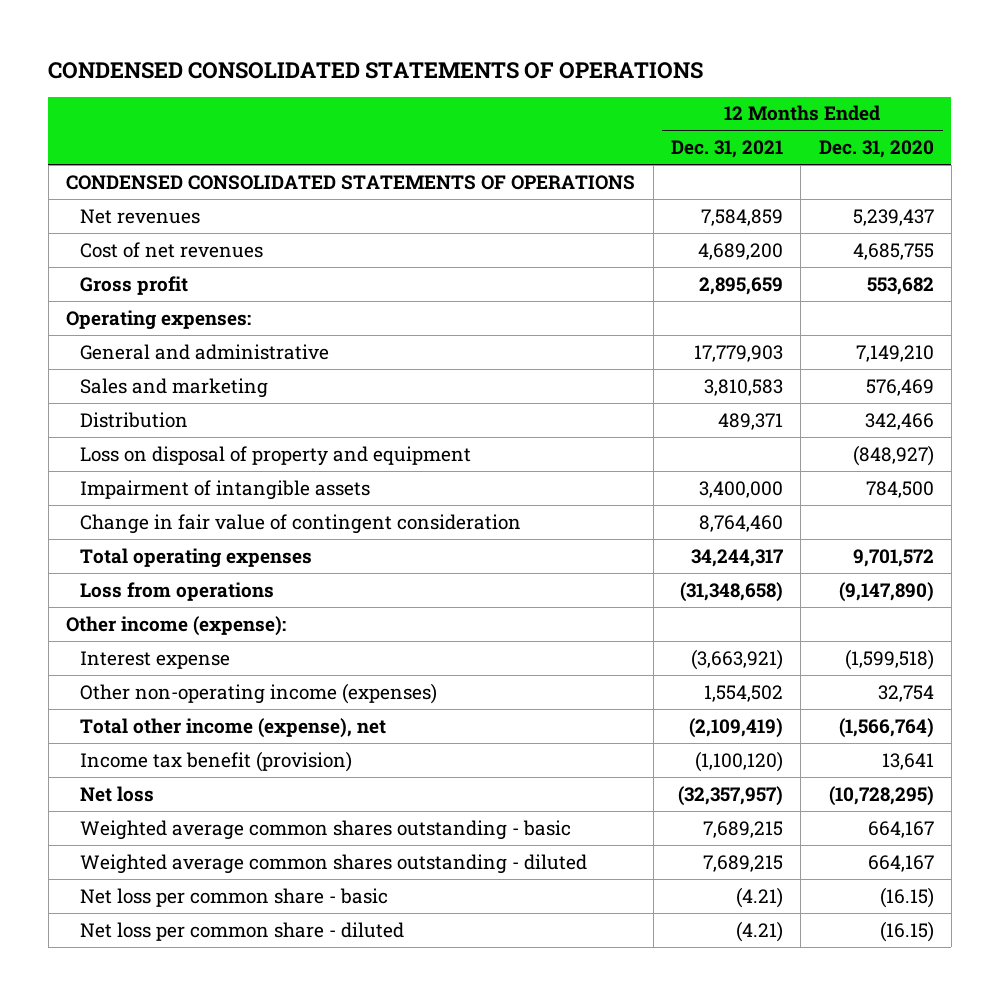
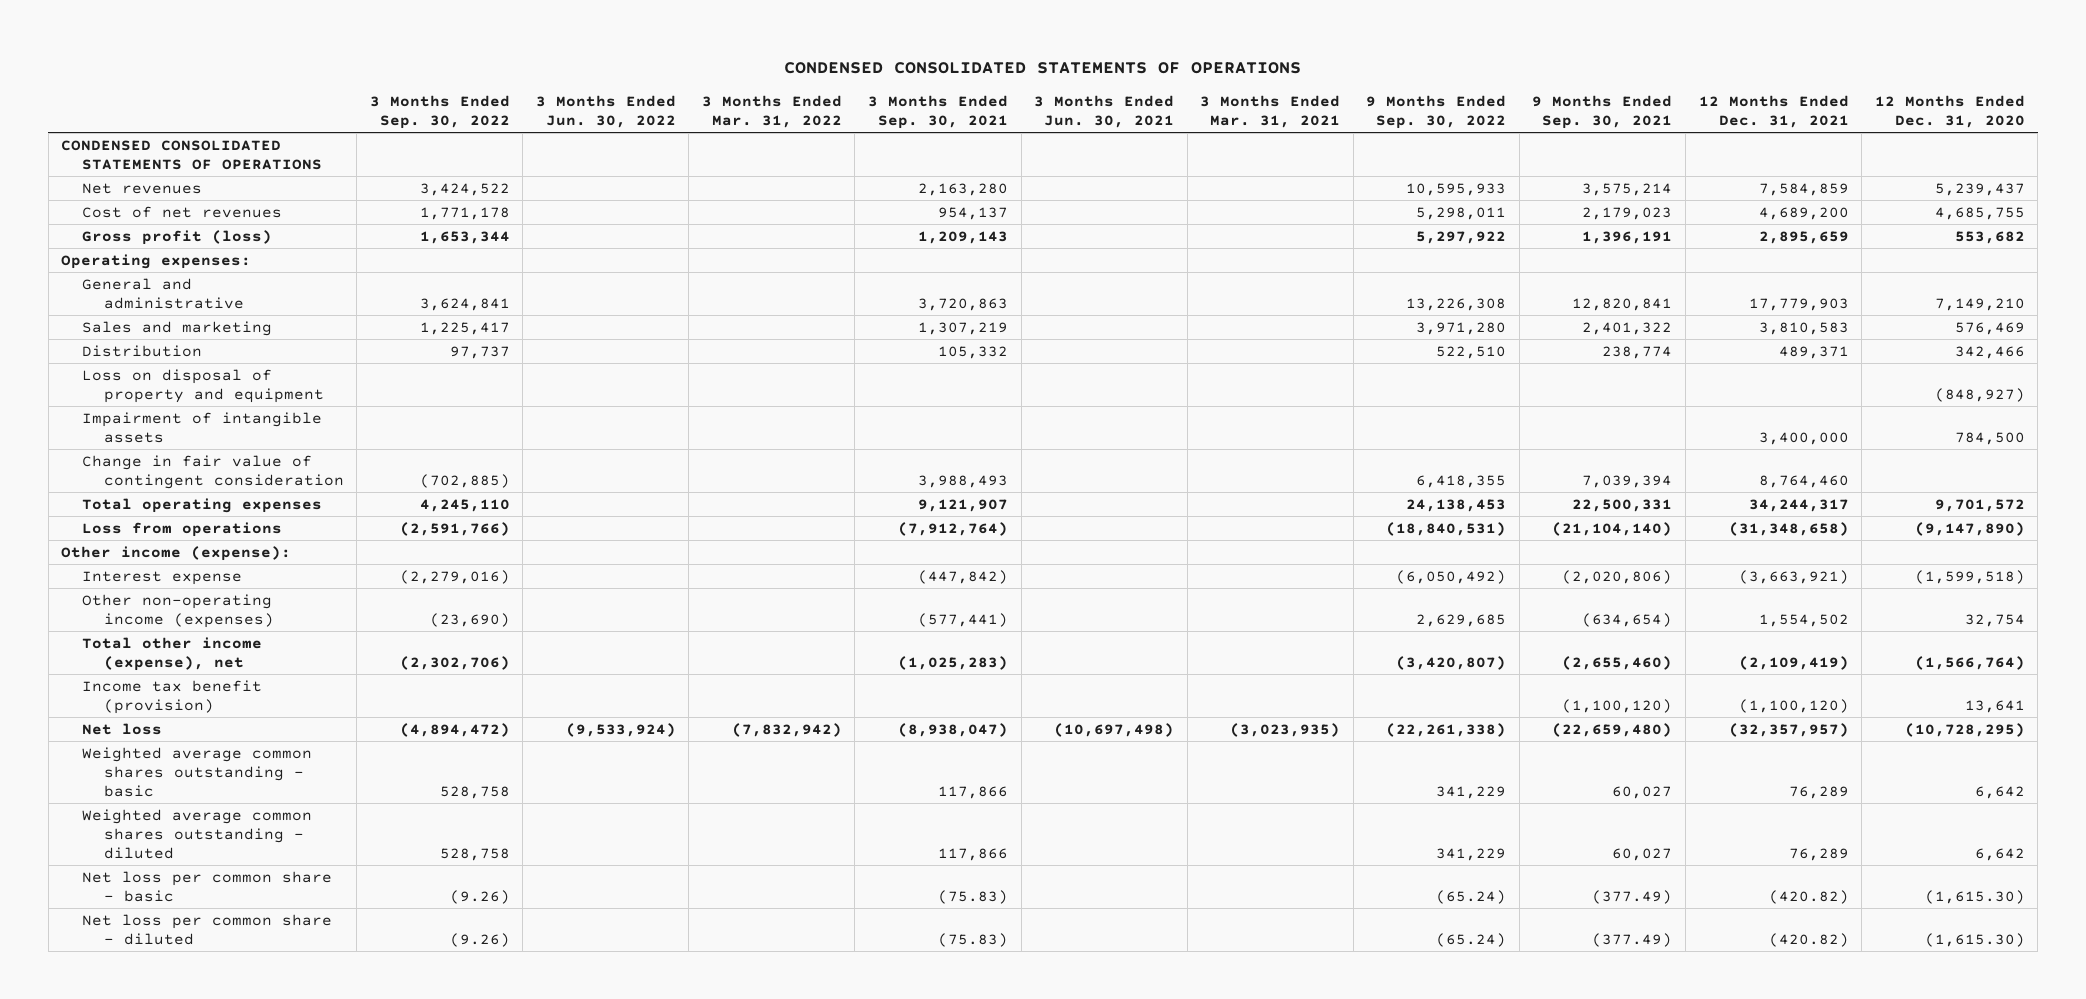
none -> [369,94,510,129] 3 Months Ended Sep. 30, 2022
none -> [535,94,676,128] 3 Months Ended Jun. 30, 2022
none -> [701,94,842,128] 3 Months Ended Mar. 31, 2022
none -> [867,94,1008,129] 3 Months Ended Sep. 30, 2021
none -> [1034,94,1175,128] 3 Months Ended Jun. 30, 2021
none -> [1200,94,1341,128] 3 Months Ended Mar. 31, 2021
none -> [1366,94,1507,129] 9 Months Ended Sep. 30, 2022
none -> [1532,94,1673,129] 9 Months Ended Sep. 30, 2021
[80,275,189,295] Gross profit -> [82,229,273,245] Gross profit (loss)
[702,820,783,838] 7,689,215 -> [1788,786,1849,800] 76,289
[867,820,934,838] 664,167 -> [1974,786,2025,800] 6,642
[702,854,783,872] 7,689,215 -> [1788,848,1849,862] 76,289
[867,854,934,872] 664,167 -> [1974,848,2025,862] 6,642
[735,886,783,908] (4.21) -> [1768,889,1849,904] (420.82)
[879,886,934,908] (16.15) -> [1924,889,2025,904] (1,615.30)
[735,920,783,942] (4.21) -> [1768,932,1849,947] (420.82)
[879,920,934,942] (16.15) -> [1924,932,2025,947] (1,615.30)

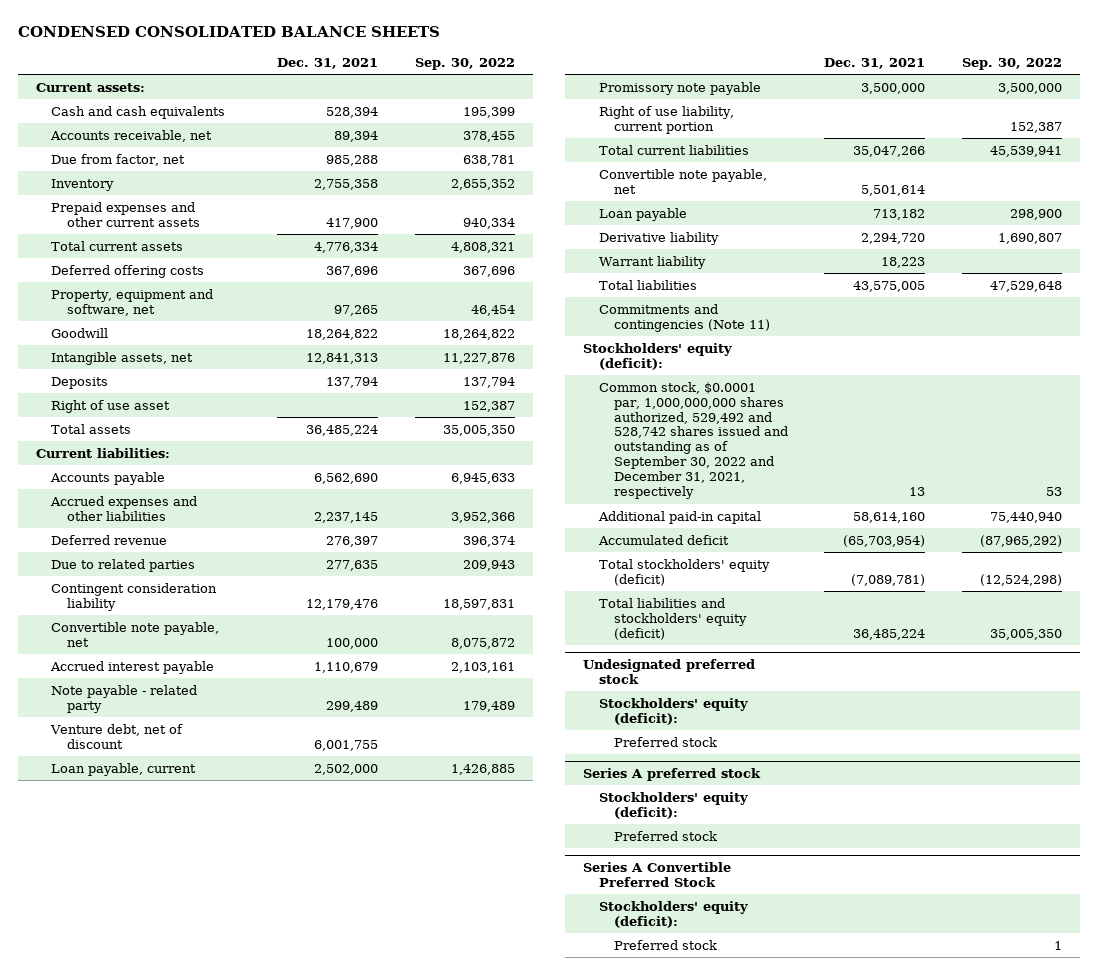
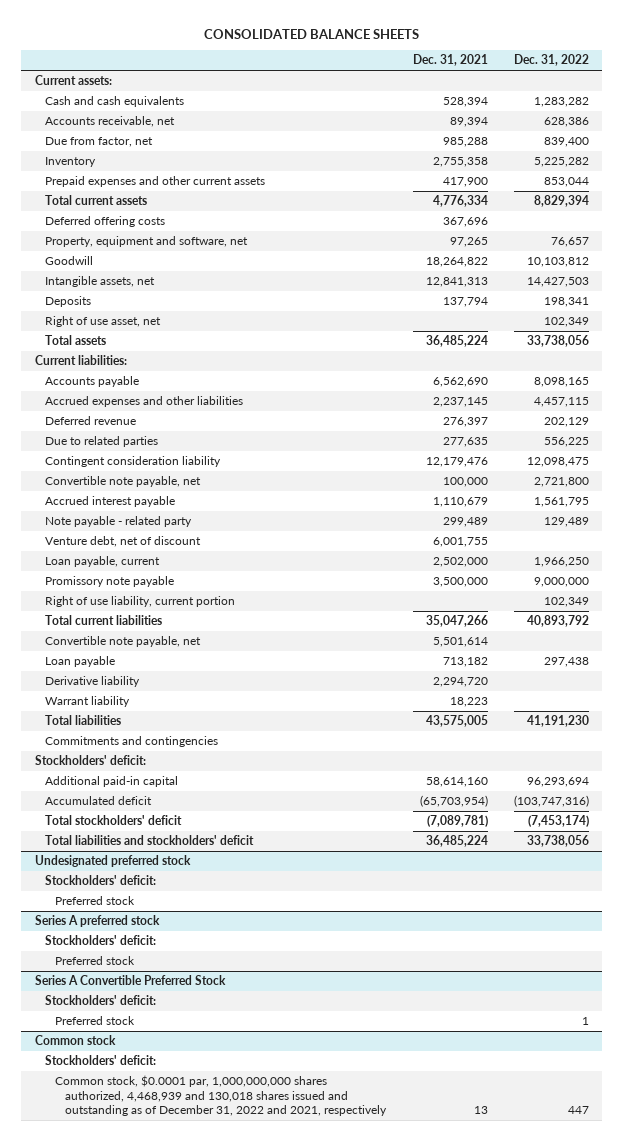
[17,26,440,38] CONDENSED CONSOLIDATED BALANCE SHEETS -> [203,28,419,39] CONSOLIDATED BALANCE SHEETS
[414,57,515,70] Sep. 30, 2022 -> none
none -> [514,54,590,67] Dec. 31, 2022
[51,399,171,413] Right of use asset -> [44,316,161,328] Right of use asset, net
[598,381,788,500] Common stock, $0.0001 par, 1,000,000,000 shares authorized, 529,492 and 528,742 shares issued and outstanding as of September 30, 2022 and December 31, 2021, respectively -> none
[598,303,770,332] Commitments and contingencies (Note 11) -> [44,736,218,748] Commitments and contingencies
[583,342,733,370] Stockholders' equity (deficit): -> [34,755,146,766] Stockholders' deficit:
[598,558,770,586] Total stockholders' equity (deficit) -> [44,815,182,826] Total stockholders' deficit
[598,597,747,640] Total liabilities and stockholders' equity (deficit) -> [44,835,254,846] Total liabilities and stockholders' deficit
[598,697,748,725] Stockholders' equity (deficit): -> [44,875,156,886] Stockholders' deficit:
[598,791,748,819] Stockholders' equity (deficit): -> [44,935,156,946] Stockholders' deficit:
[598,900,748,928] Stockholders' equity (deficit): -> [44,995,156,1006] Stockholders' deficit:
none -> [34,1035,116,1046] Common stock
none -> [44,1055,156,1066] Stockholders' deficit:
none -> [54,1075,388,1117] Common stock, $0.0001 par, 1,000,000,000 shares authorized, 4,468,939 and 130,018 shares issued and outstanding as of December 31, 2022 and 2021, respectively

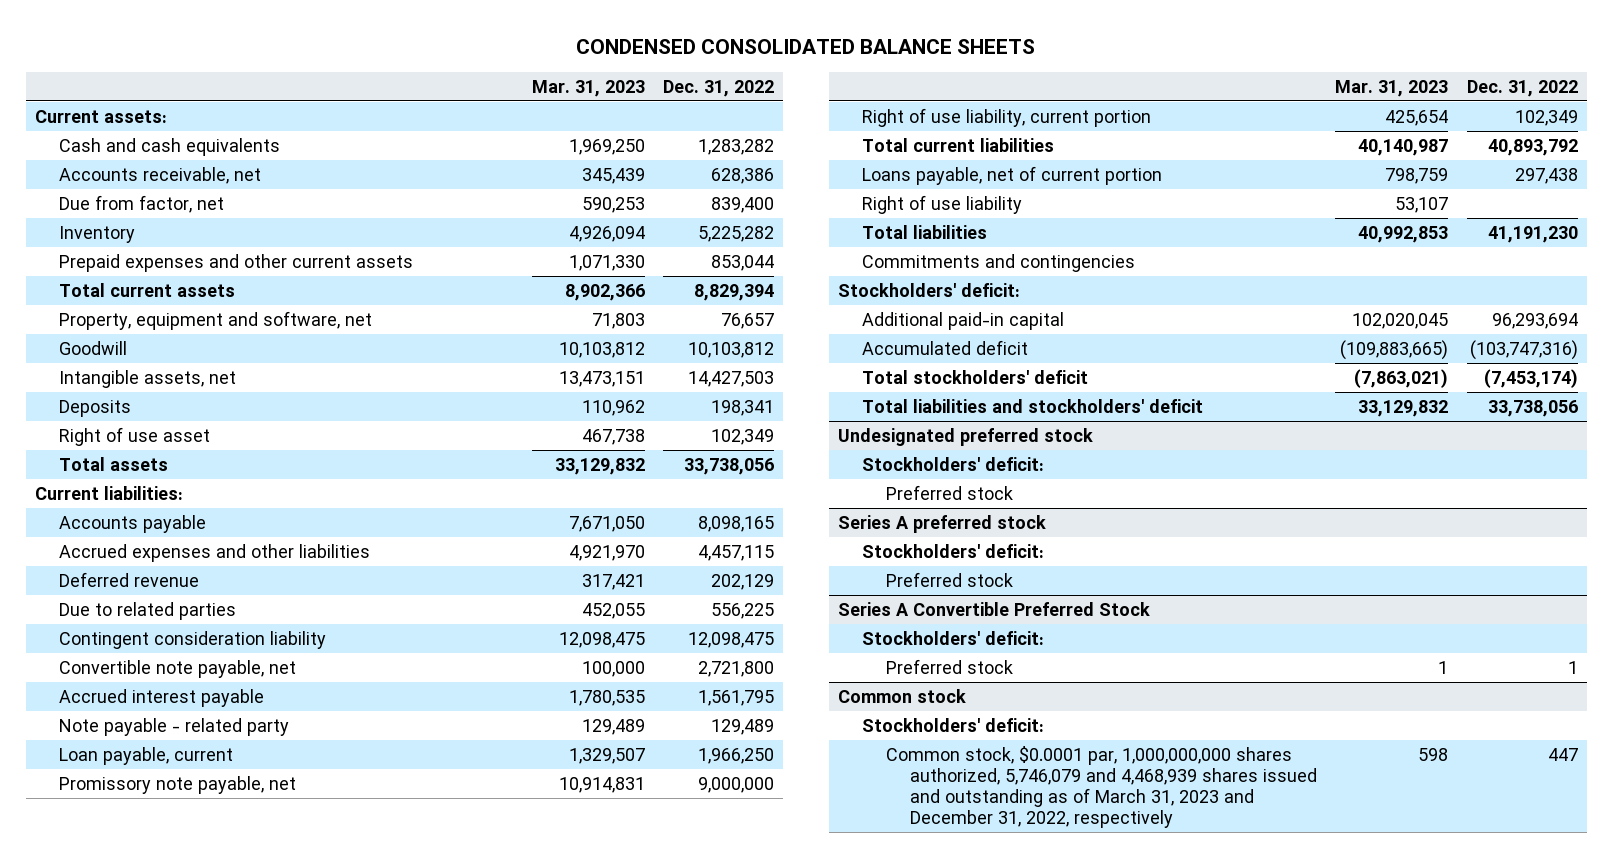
[203,28,419,39] CONSOLIDATED BALANCE SHEETS -> [576,38,1036,54] CONDENSED CONSOLIDATED BALANCE SHEETS
[412,54,488,67] Dec. 31, 2021 -> none
none -> [531,79,645,97] Mar. 31, 2023
[44,216,165,228] Deferred offering costs -> none
[44,316,161,328] Right of use asset, net -> [58,426,210,446] Right of use asset
[44,536,201,548] Venture debt, net of discount -> none
[44,576,174,588] Promissory note payable -> [58,775,296,794] Promissory note payable, net
[44,636,201,648] Convertible note payable, net -> none
[44,676,140,688] Derivative liability -> none
[44,696,130,708] Warrant liability -> none
[44,656,115,668] Loan payable -> [862,165,1163,185] Loans payable, net of current portion
none -> [862,194,1023,214] Right of use liability
[54,1075,388,1117] Common stock, $0.0001 par, 1,000,000,000 shares authorized, 4,468,939 and 130,018 shares issued and outstanding as of December 31, 2022 and 2021, respectively -> [885,745,1317,828] Common stock, $0.0001 par, 1,000,000,000 shares authorized, 5,746,079 and 4,468,939 shares issued and outstanding as of March 31, 2023 and December 31, 2022, respectively

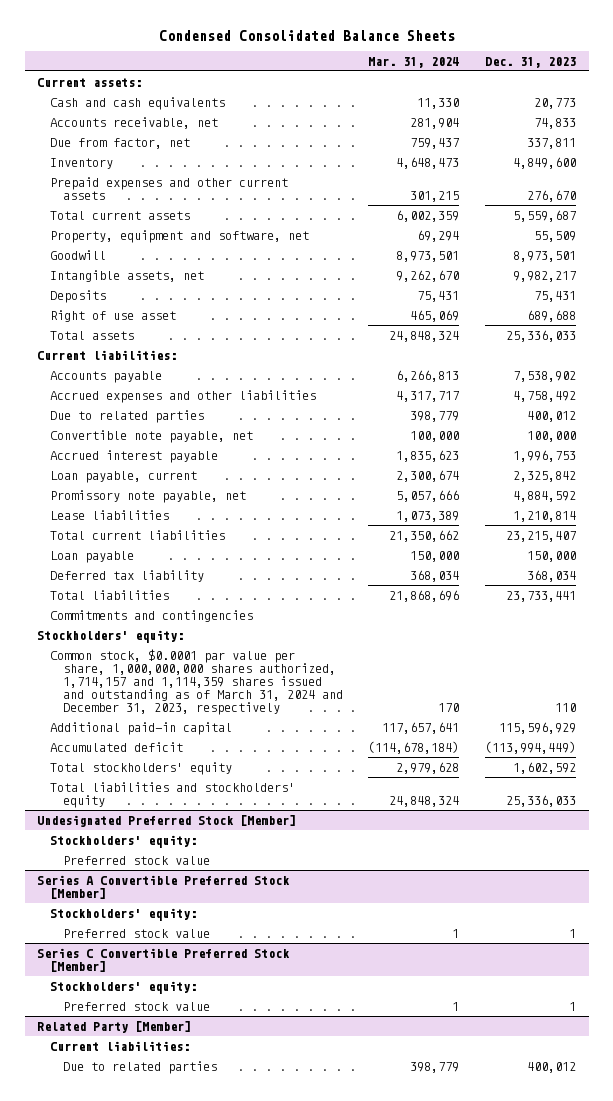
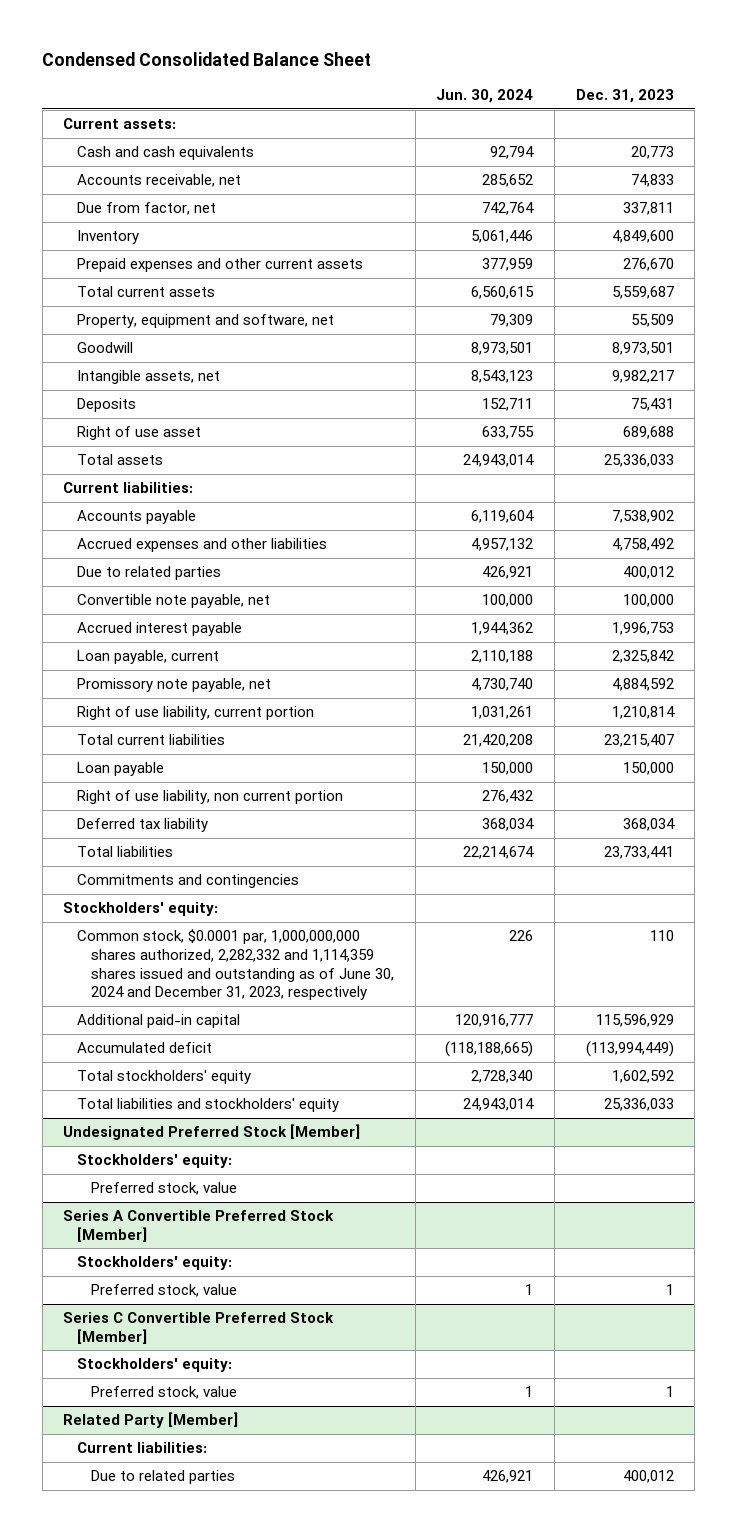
[158,29,455,41] Condensed Consolidated Balance Sheets -> [42,51,372,66] Condensed Consolidated Balance Sheet
[368,56,460,68] Mar. 31, 2024 -> none
none -> [436,89,534,104] Jun. 30, 2024
[50,509,170,520] Lease liabilities -> [77,706,315,721] Right of use liability, current portion
none -> [77,790,344,805] Right of use liability, non current portion
[50,648,343,715] Common stock, $0.0001 par value per share, 1,000,000,000 shares authorized, 1,714,157 and 1,114,359 shares issued and outstanding as of March 31, 2024 and December 31, 2023, respectively -> [77,929,395,1001] Common stock, $0.0001 par, 1,000,000,000 shares authorized, 2,282,332 and 1,114,359 shares issued and outstanding as of June 30, 2024 and December 31, 2023, respectively
[62,855,210,865] Preferred stock value -> [91,1182,238,1196] Preferred stock, value
[62,928,210,938] Preferred stock value -> [91,1284,238,1298] Preferred stock, value
[62,1001,210,1011] Preferred stock value -> [91,1386,238,1400] Preferred stock, value

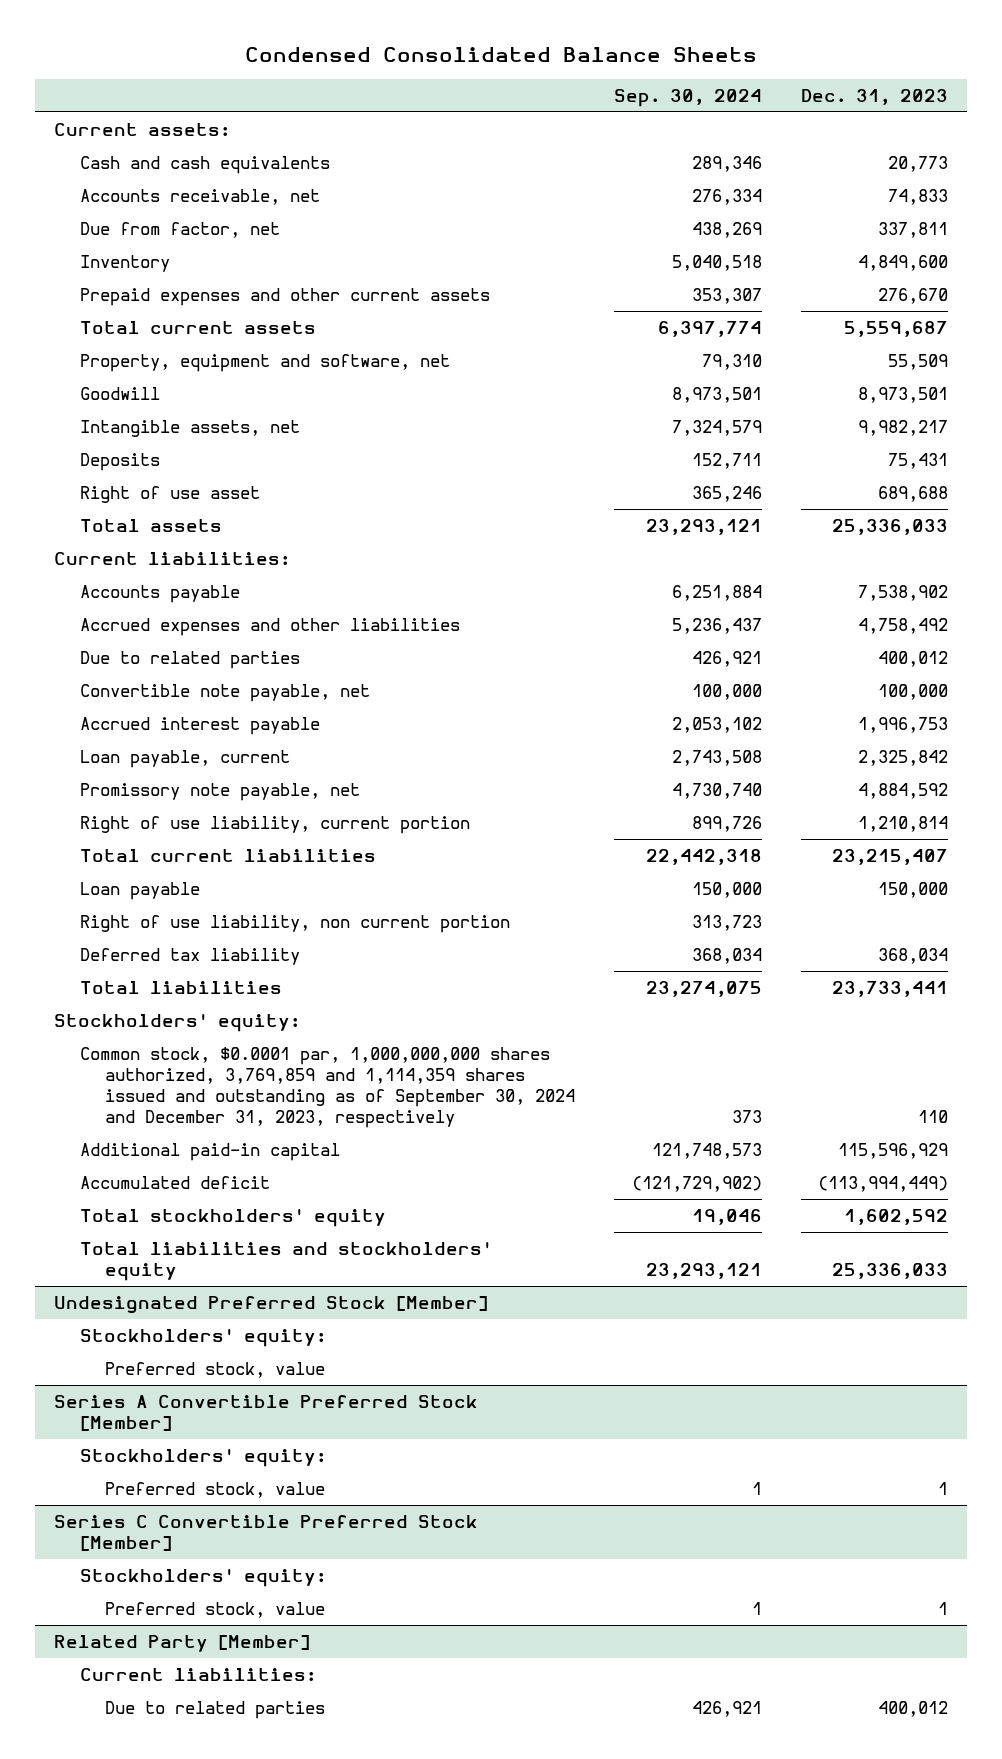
[42,51,372,66] Condensed Consolidated Balance Sheet -> [245,46,758,62] Condensed Consolidated Balance Sheets
[436,89,534,104] Jun. 30, 2024 -> none
none -> [613,88,762,107] Sep. 30, 2024
[77,874,300,889] Commitments and contingencies -> none
[77,929,395,1001] Common stock, $0.0001 par, 1,000,000,000 shares authorized, 2,282,332 and 1,114,359 shares issued and outstanding as of June 30, 2024 and December 31, 2023, respectively -> [79,1047,576,1129] Common stock, $0.0001 par, 1,000,000,000 shares authorized, 3,769,859 and 1,114,359 shares issued and outstanding as of September 30, 2024 and December 31, 2023, respectively

